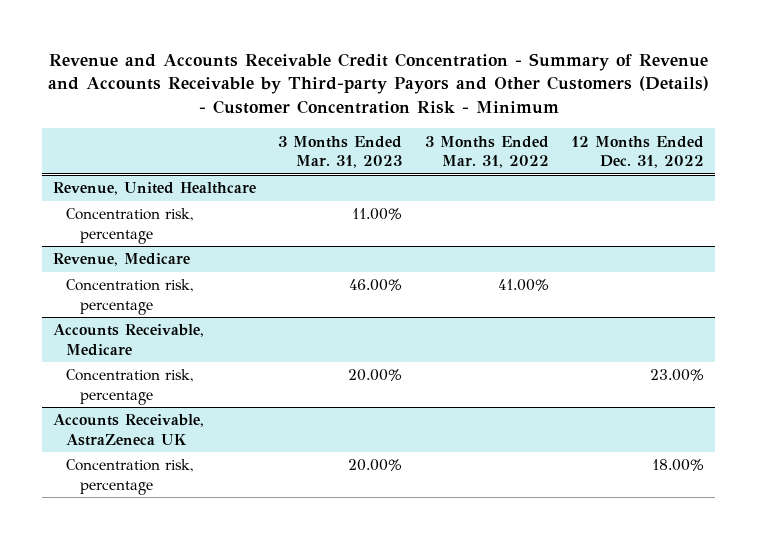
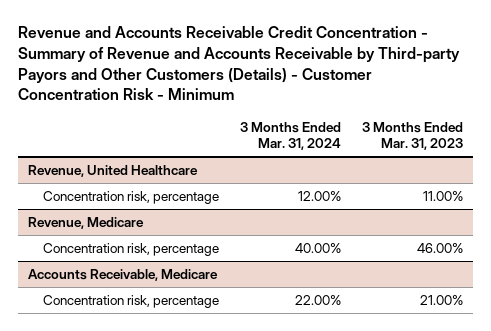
[424,135,549,169] 3 Months Ended Mar. 31, 2022 -> none
[571,135,705,169] 12 Months Ended Dec. 31, 2022 -> none
none -> [240,121,342,150] 3 Months Ended Mar. 31, 2024
[52,414,204,446] Accounts Receivable, AstraZeneca UK -> none
[66,459,194,495] Concentration risk, percentage -> none
[348,369,403,382] 20.00% -> [420,295,464,306] 21.00%

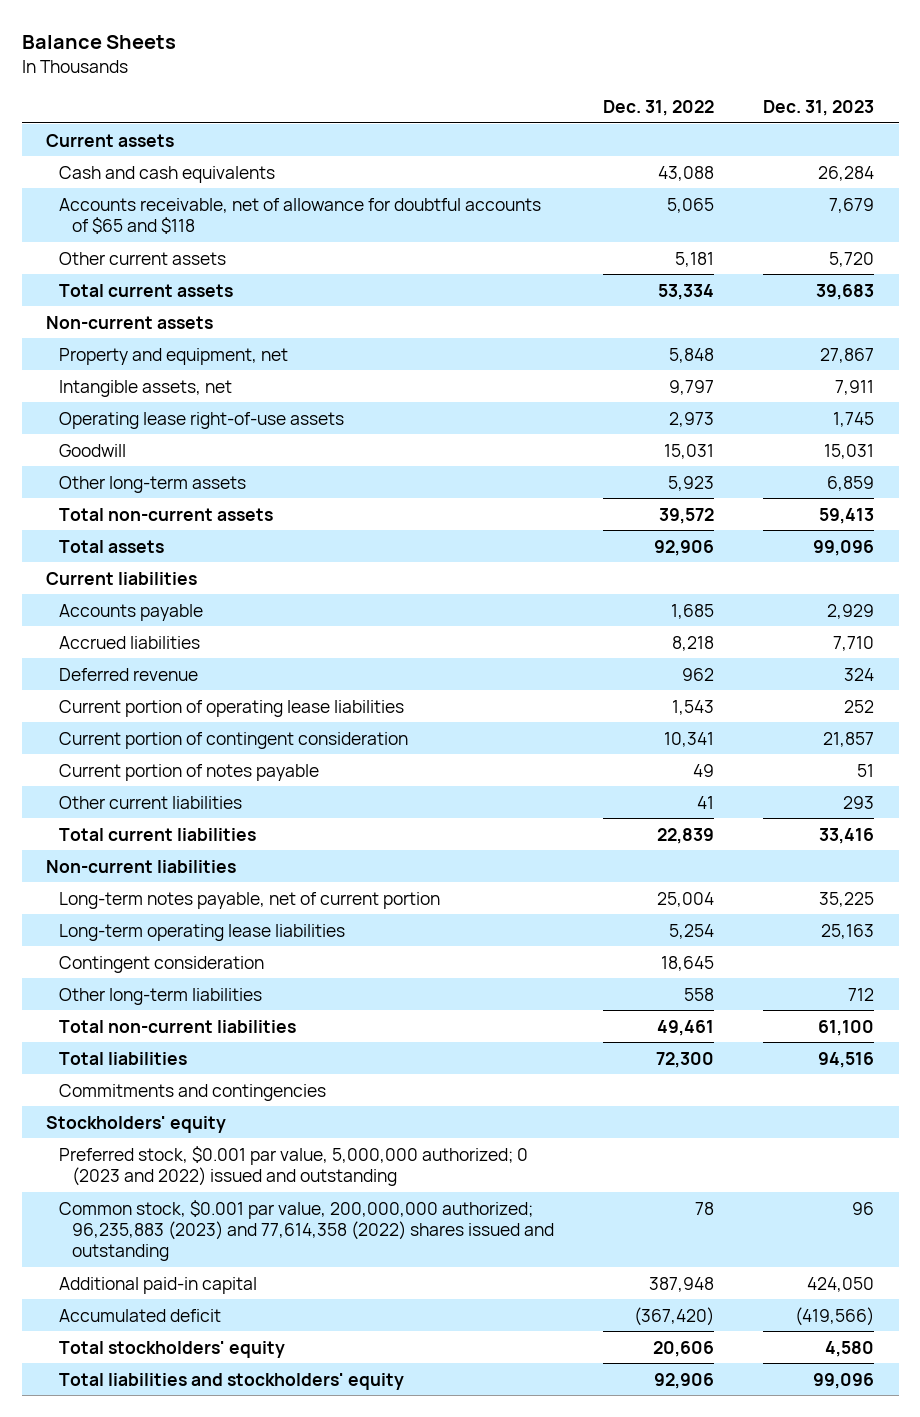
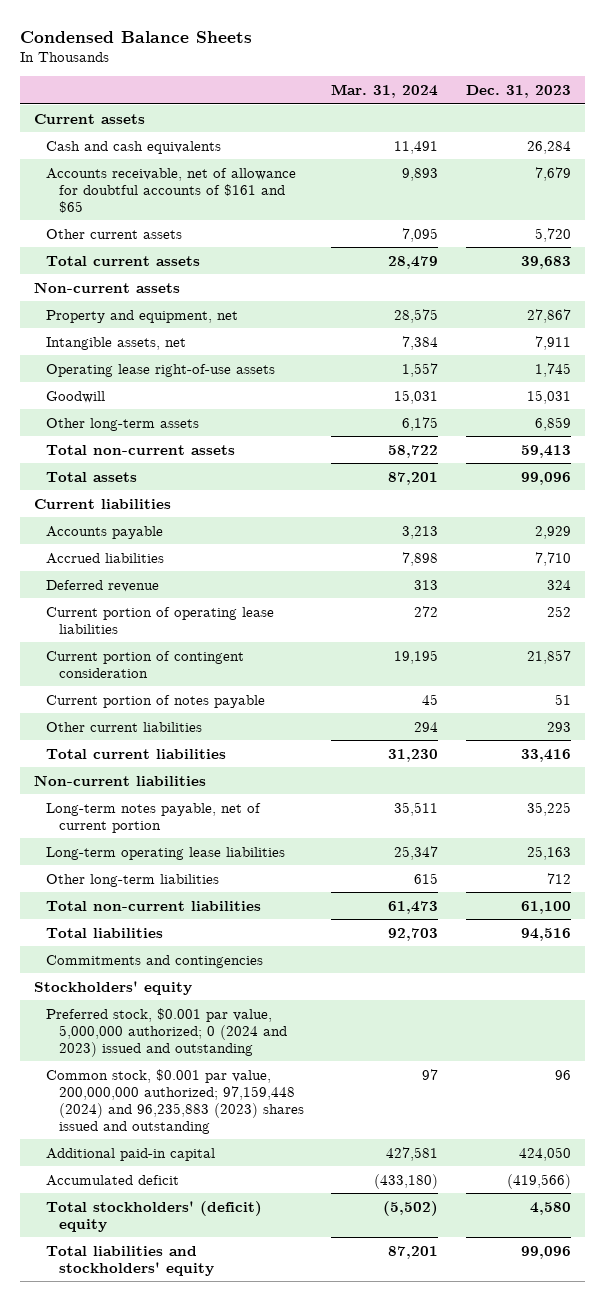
[21,35,176,50] Balance Sheets -> [20,30,253,43] Condensed Balance Sheets
[603,99,715,116] Dec. 31, 2022 -> none
none -> [331,84,439,99] Mar. 31, 2024
[59,197,542,234] Accounts receivable, net of allowance for doubtful accounts of $65 and $118 -> [46,167,297,213] Accounts receivable, net of allowance for doubtful accounts of $161 and $65
[59,955,265,973] Contingent consideration -> none
[59,1145,529,1186] Preferred stock, $0.001 par value, 5,000,000 authorized; 0 (2023 and 2022) issued and outstanding -> [46,1007,287,1057] Preferred stock, $0.001 par value, 5,000,000 authorized; 0 (2024 and 2023) issued and outstanding
[59,1199,554,1261] Common stock, $0.001 par value, 200,000,000 authorized; 96,235,883 (2023) and 77,614,358 (2022) shares issued and outstanding -> [46,1068,304,1134] Common stock, $0.001 par value, 200,000,000 authorized; 97,159,448 (2024) and 96,235,883 (2023) shares issued and outstanding
[59,1340,286,1358] Total stockholders' equity -> [46,1200,263,1232] Total stockholders' (deficit) equity

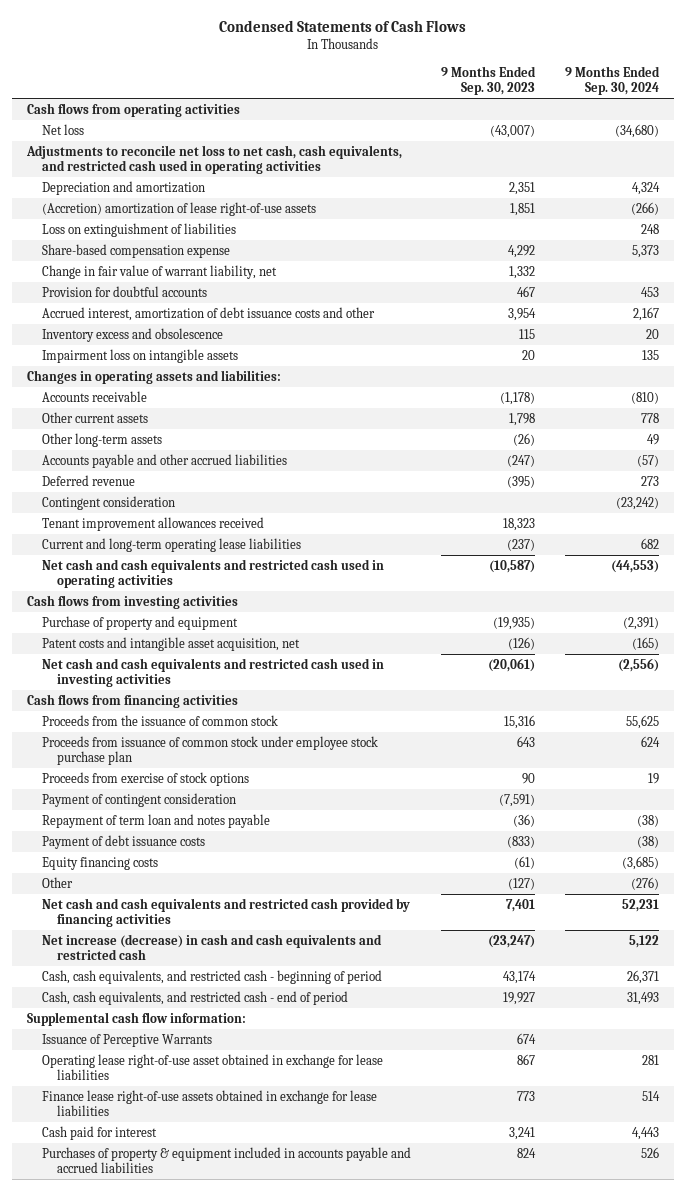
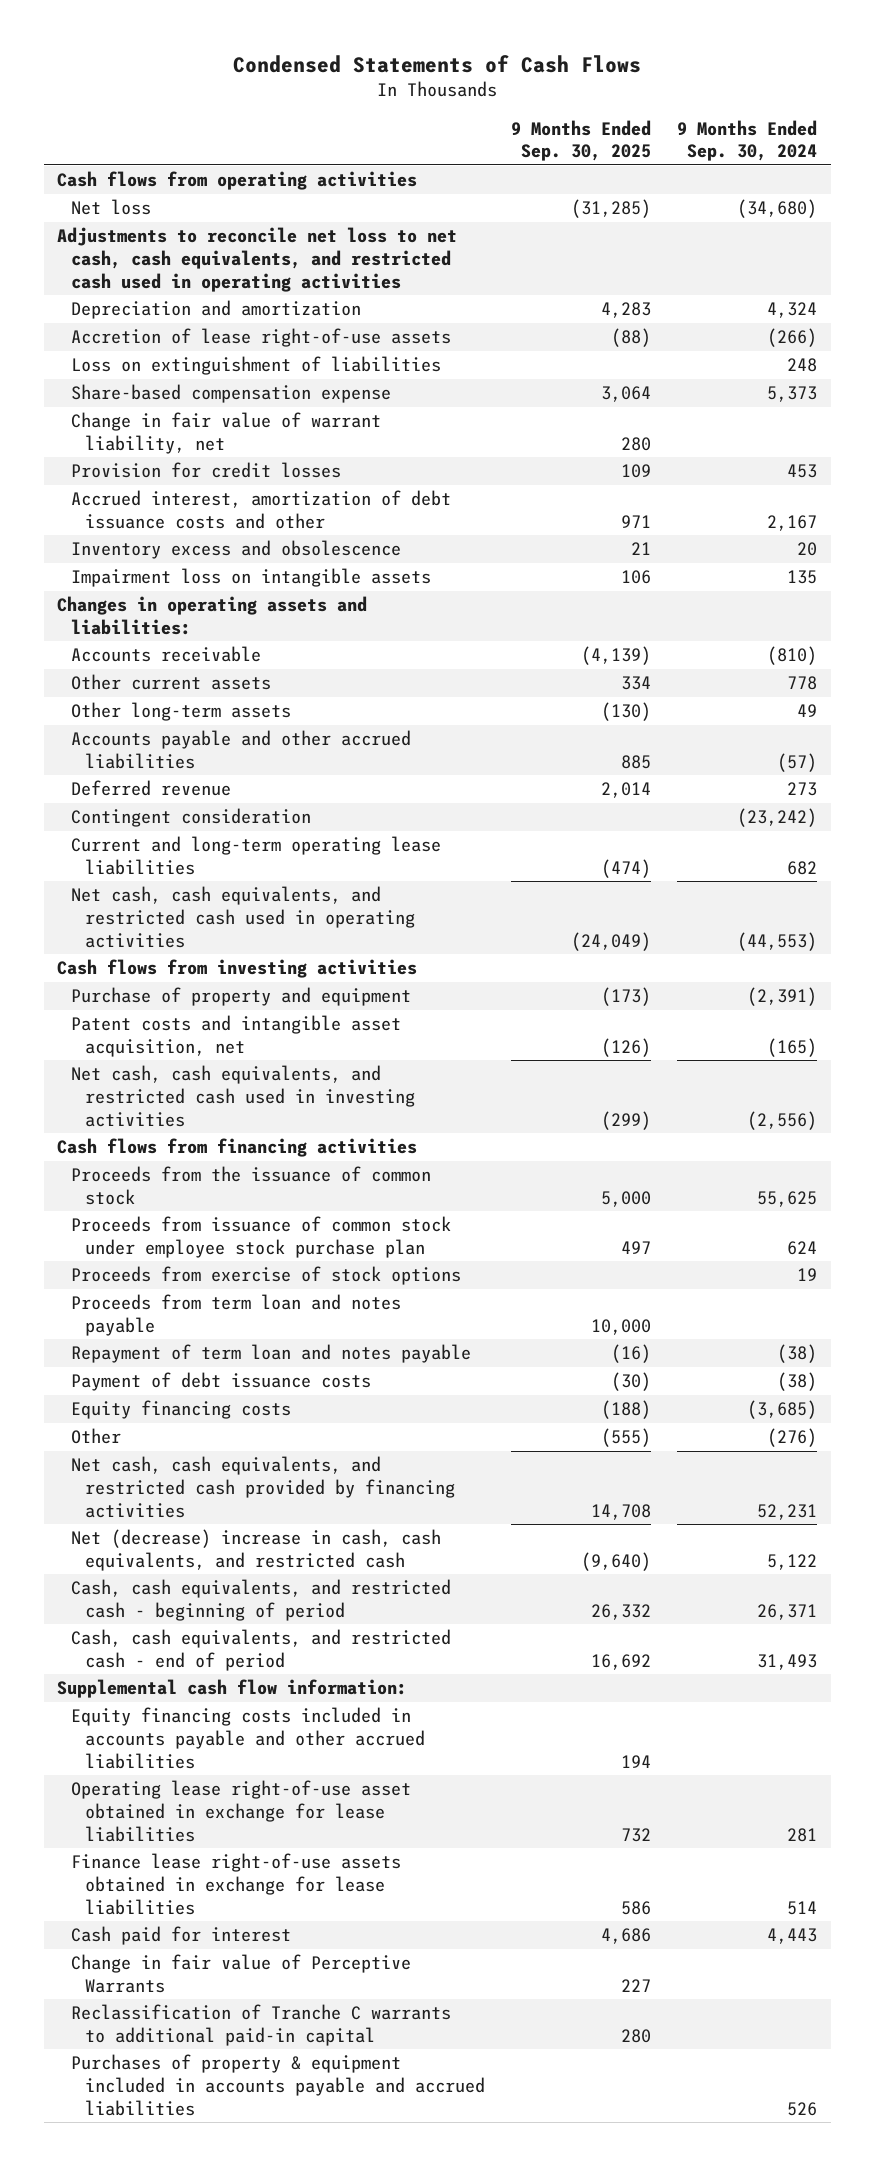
[440,66,536,96] 9 Months Ended Sep. 30, 2023 -> none
none -> [511,119,652,162] 9 Months Ended Sep. 30, 2025
[41,202,316,217] (Accretion) amortization of lease right-of-use assets -> [70,328,451,348] Accretion of lease right-of-use assets
[41,286,207,298] Provision for doubtful accounts -> [70,462,341,479] Provision for credit losses
[41,517,264,532] Tenant improvement allowances received -> none
[41,559,384,589] Net cash and cash equivalents and restricted cash used in operating activities -> [70,886,416,948] Net cash, cash equivalents, and restricted cash used in operating activities
[41,658,384,688] Net cash and cash equivalents and restricted cash used in investing activities -> [70,1065,416,1127] Net cash, cash equivalents, and restricted cash used in investing activities
[41,793,236,808] Payment of contingent consideration -> none
none -> [70,1294,401,1336] Proceeds from term loan and notes payable
[41,898,410,928] Net cash and cash equivalents and restricted cash provided by financing activities -> [70,1456,456,1518] Net cash, cash equivalents, and restricted cash provided by financing activities
[41,934,382,961] Net increase (decrease) in cash and cash equivalents and restricted cash -> [70,1529,441,1571] Net (decrease) increase in cash, cash equivalents, and restricted cash
[41,1034,212,1048] Issuance of Perceptive Warrants -> none
none -> [70,1707,426,1769] Equity financing costs included in accounts payable and other accrued liabilities
none -> [70,1954,411,1993] Change in fair value of Perceptive Warrants
none -> [70,2004,451,2046] Reclassification of Tranche C warrants to additional paid-in capital

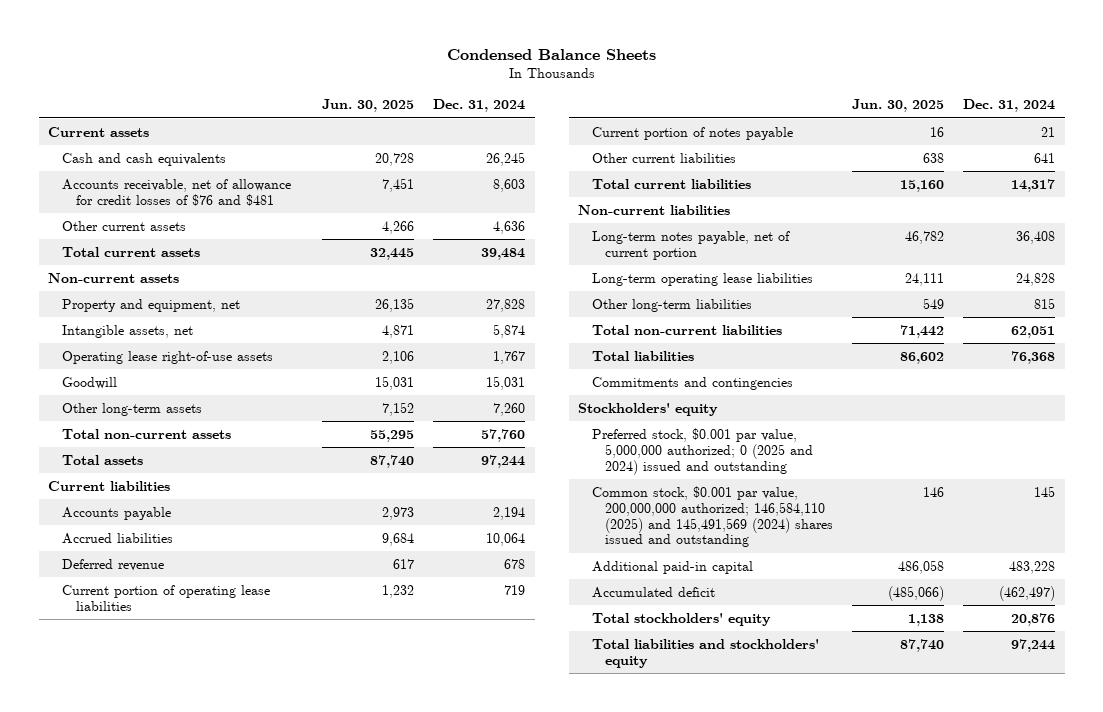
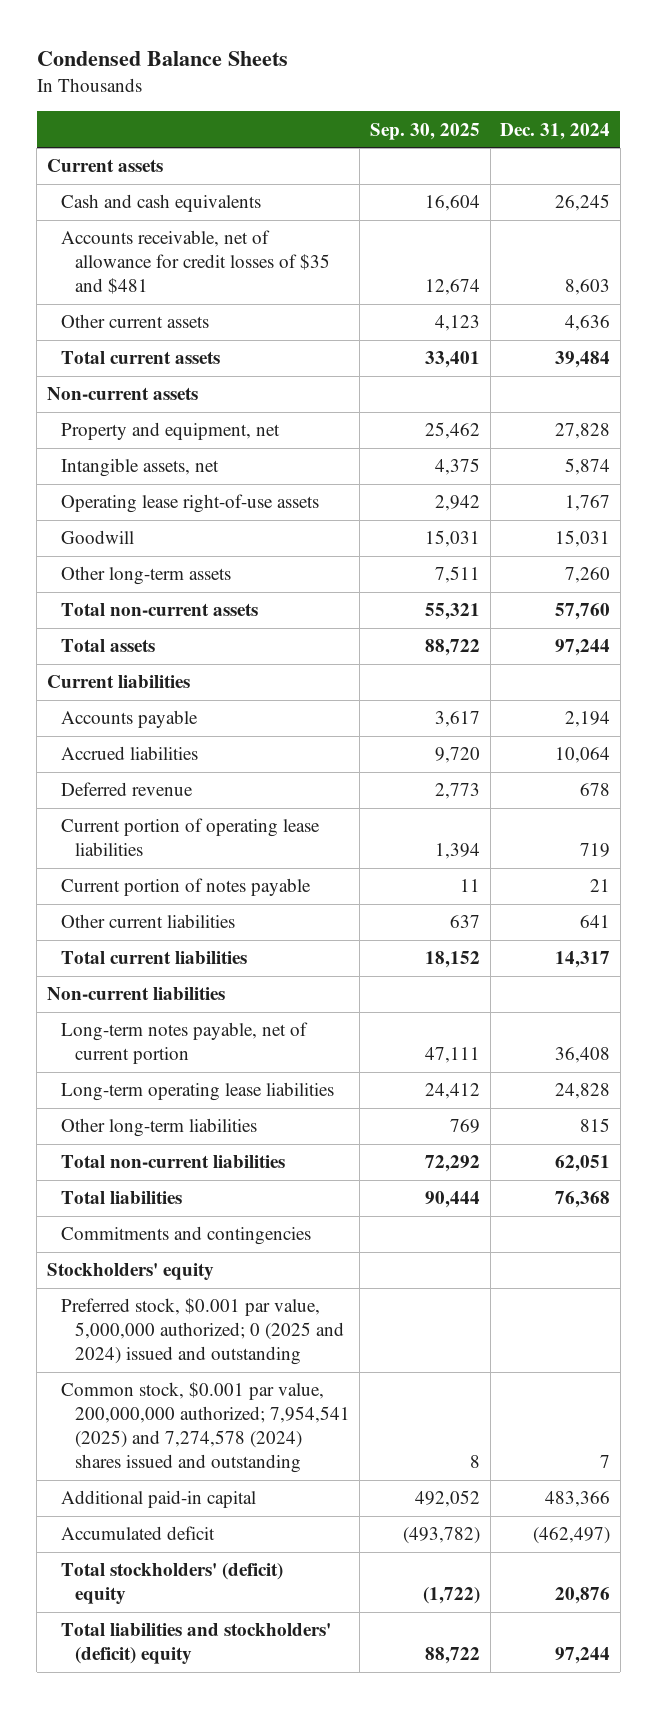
[322,99,415,113] Jun. 30, 2025 -> none
none -> [369,122,480,140] Sep. 30, 2025
[61,178,291,206] Accounts receivable, net of allowance for credit losses of $76 and $481 -> [60,230,330,295] Accounts receivable, net of allowance for credit losses of $35 and $481
[591,485,834,548] Common stock, $0.001 par value, 200,000,000 authorized; 146,584,110 (2025) and 145,491,569 (2024) shares issued and outstanding -> [60,1382,350,1474] Common stock, $0.001 par value, 200,000,000 authorized; 7,954,541 (2025) and 7,274,578 (2024) shares issued and outstanding
[1034,485,1056,497] 145 -> [600,1455,611,1469] 7
[1009,560,1056,574] 483,228 -> [545,1491,611,1508] 483,366
[591,612,771,626] Total stockholders' equity -> [60,1563,283,1605] Total stockholders' (deficit) equity
[591,638,819,668] Total liabilities and stockholders' equity -> [60,1623,331,1665] Total liabilities and stockholders' (deficit) equity

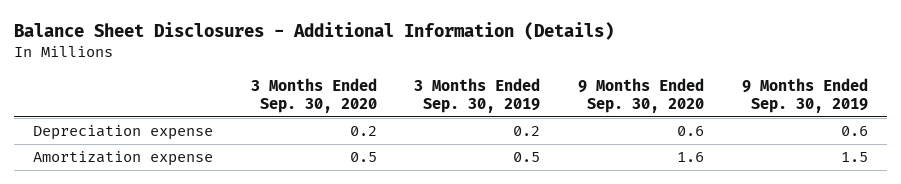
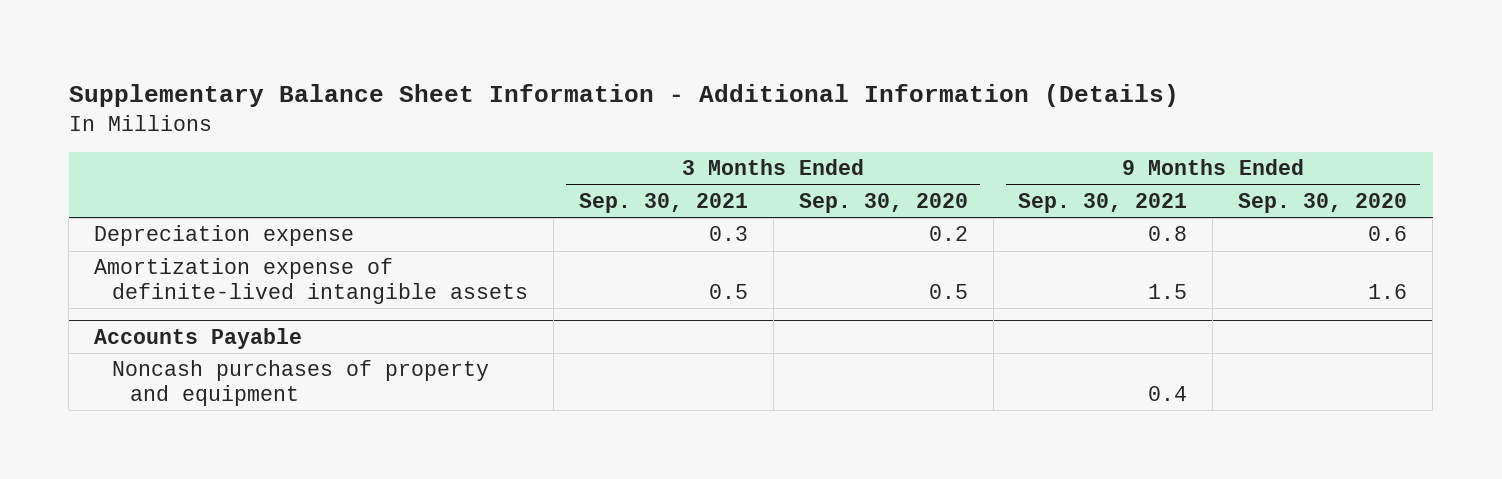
[14,22,615,41] Balance Sheet Disclosures - Additional Information (Details) -> [68,84,1179,108] Supplementary Balance Sheet Information - Additional Information (Details)
[414,77,541,114] 3 Months Ended Sep. 30, 2019 -> none
[741,77,868,114] 9 Months Ended Sep. 30, 2019 -> none
none -> [578,192,748,213] Sep. 30, 2021
none -> [1018,192,1188,213] Sep. 30, 2021
[32,151,213,167] Amortization expense -> [94,258,529,305] Amortization expense of definite-lived intangible assets
none -> [94,327,303,349] Accounts Payable
none -> [112,360,490,407] Noncash purchases of property and equipment

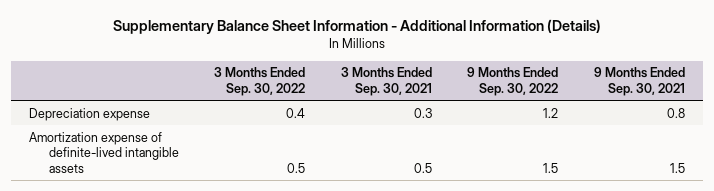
[798,192,968,213] Sep. 30, 2020 -> none
[1238,192,1408,213] Sep. 30, 2020 -> none
none -> [214,67,306,97] 3 Months Ended Sep. 30, 2022
none -> [467,67,559,97] 9 Months Ended Sep. 30, 2022
[94,327,303,349] Accounts Payable -> none
[112,360,490,407] Noncash purchases of property and equipment -> none

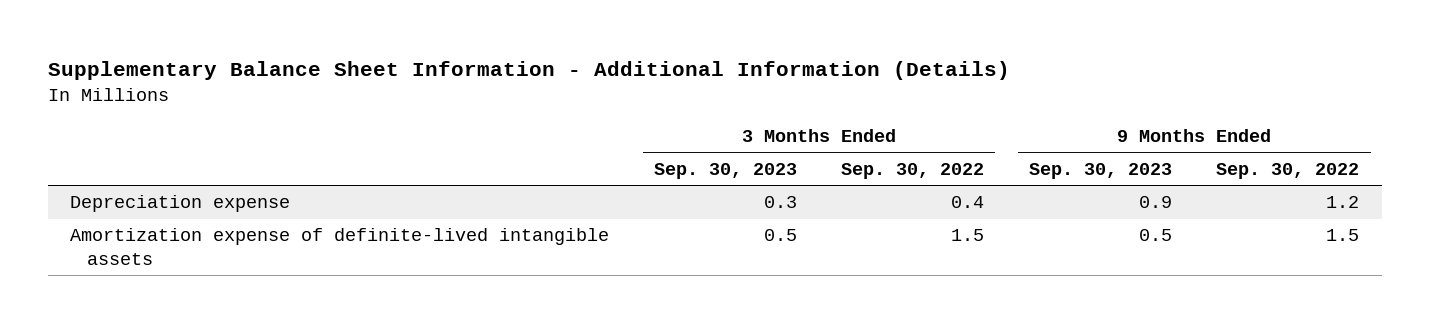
[340,67,432,97] 3 Months Ended Sep. 30, 2021 -> none
[593,67,685,97] 9 Months Ended Sep. 30, 2021 -> none
none -> [653,162,797,179] Sep. 30, 2023
none -> [1028,162,1172,179] Sep. 30, 2023
[287,162,306,173] 0.5 -> [951,229,985,242] 1.5

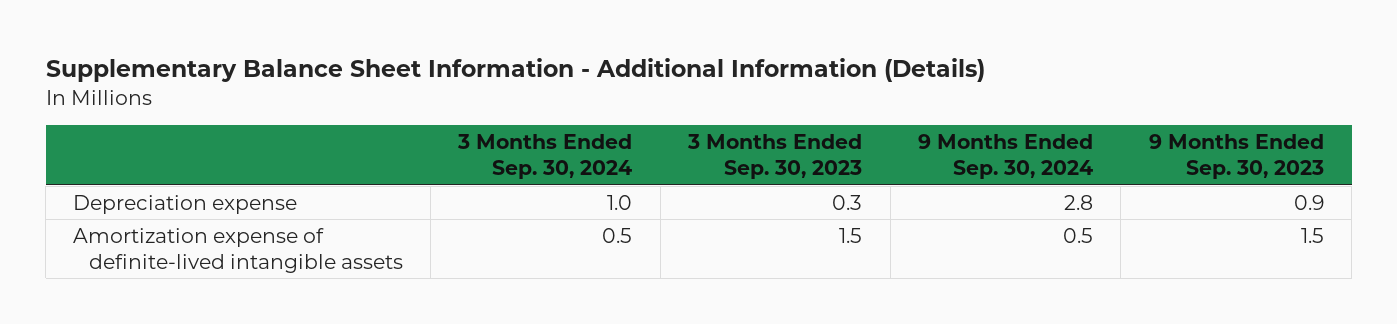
[841,162,985,179] Sep. 30, 2022 -> none
[1216,162,1360,179] Sep. 30, 2022 -> none
none -> [457,133,633,180] 3 Months Ended Sep. 30, 2024
none -> [918,133,1094,180] 9 Months Ended Sep. 30, 2024
[763,229,797,242] 0.5 -> [839,227,863,243] 1.5
[1138,229,1172,242] 0.5 -> [1300,227,1324,243] 1.5

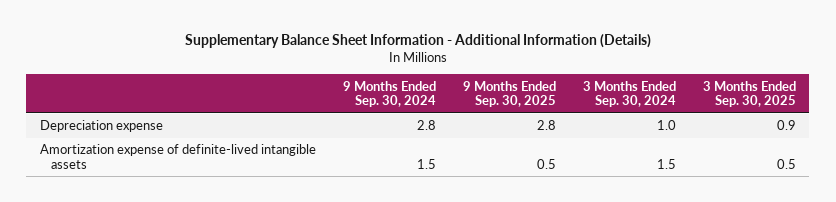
[687,133,863,180] 3 Months Ended Sep. 30, 2023 -> none
[1148,133,1324,180] 9 Months Ended Sep. 30, 2023 -> none
none -> [462,80,556,107] 9 Months Ended Sep. 30, 2025
none -> [702,80,796,107] 3 Months Ended Sep. 30, 2025
[602,227,633,243] 0.5 -> [656,158,676,169] 1.5
[1063,227,1094,243] 0.5 -> [416,158,436,169] 1.5

